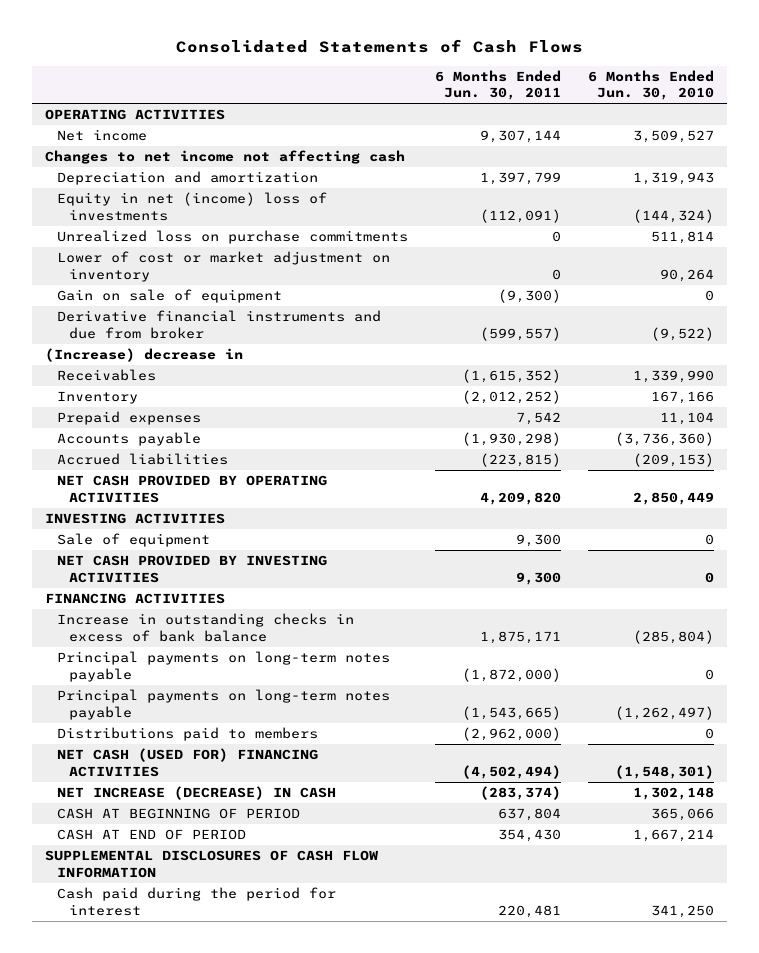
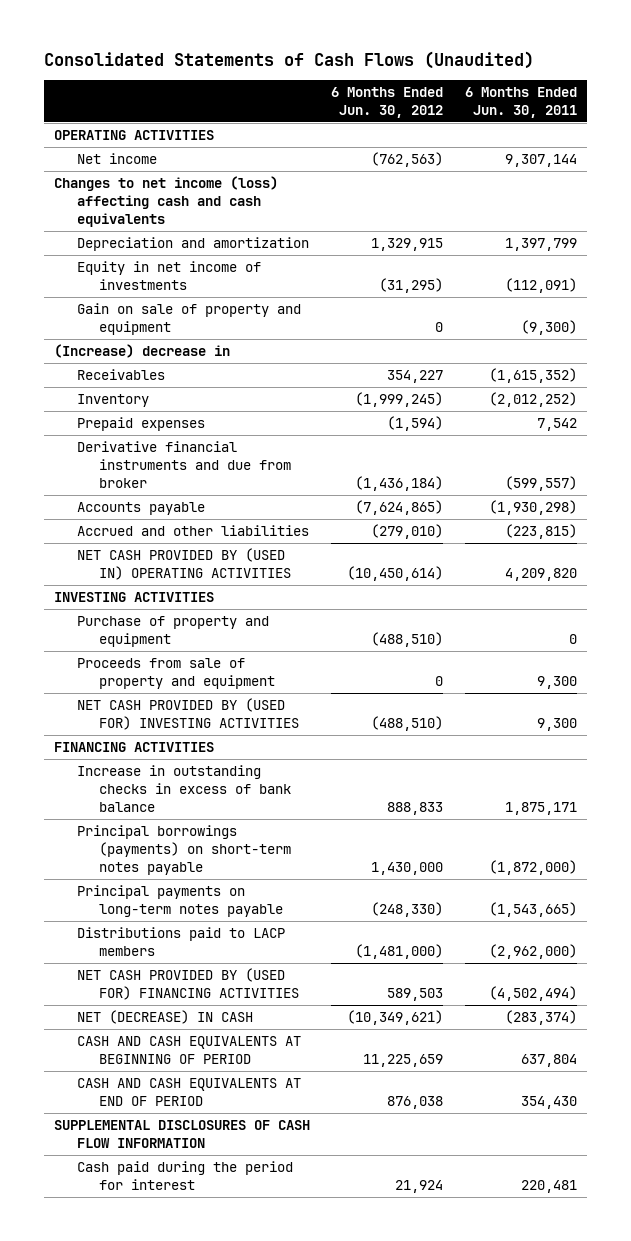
[175,39,583,54] Consolidated Statements of Cash Flows -> [43,50,534,69] Consolidated Statements of Cash Flows (Unaudited)
[587,69,714,101] 6 Months Ended Jun. 30, 2010 -> none
none -> [331,86,444,118] 6 Months Ended Jun. 30, 2012
[45,150,406,165] Changes to net income not affecting cash -> [54,176,279,228] Changes to net income (loss) affecting cash and cash equivalents
[57,230,409,245] Unrealized loss on purchase commitments -> none
[57,251,391,282] Lower of cost or market adjustment on inventory -> none
[57,192,328,221] Equity in net (income) loss of investments -> [76,261,261,291] Equity in net income of investments
[57,289,283,304] Gain on sale of equipment -> [76,303,301,336] Gain on sale of property and equipment
[57,310,382,339] Derivative financial instruments and due from broker -> [76,441,292,489] Derivative financial instruments and due from broker
[57,453,229,466] Accrued liabilities -> [76,525,309,537] Accrued and other liabilities
[57,475,328,503] NET CASH PROVIDED BY OPERATING ACTIVITIES -> [76,548,292,581] NET CASH PROVIDED BY (USED IN) OPERATING ACTIVITIES
none -> [76,616,269,648] Purchase of property and equipment
[57,533,211,548] Sale of equipment -> [76,658,276,690] Proceeds from sale of property and equipment
[57,555,328,583] NET CASH PROVIDED BY INVESTING ACTIVITIES -> [76,698,300,731] NET CASH PROVIDED BY (USED FOR) INVESTING ACTIVITIES
[57,651,391,682] Principal payments on long-term notes payable -> [76,825,292,876] Principal borrowings (payments) on short-term notes payable
[57,727,319,742] Distributions paid to members -> [76,927,285,957] Distributions paid to LACP members
[57,748,319,777] NET CASH (USED FOR) FINANCING ACTIVITIES -> [76,968,300,1001] NET CASH PROVIDED BY (USED FOR) FINANCING ACTIVITIES
[57,786,337,801] NET INCREASE (DECREASE) IN CASH -> [76,1010,253,1025] NET (DECREASE) IN CASH
[57,808,301,820] CASH AT BEGINNING OF PERIOD -> [76,1036,301,1065] CASH AND CASH EQUIVALENTS AT BEGINNING OF PERIOD
[57,829,247,841] CASH AT END OF PERIOD -> [76,1078,301,1107] CASH AND CASH EQUIVALENTS AT END OF PERIOD

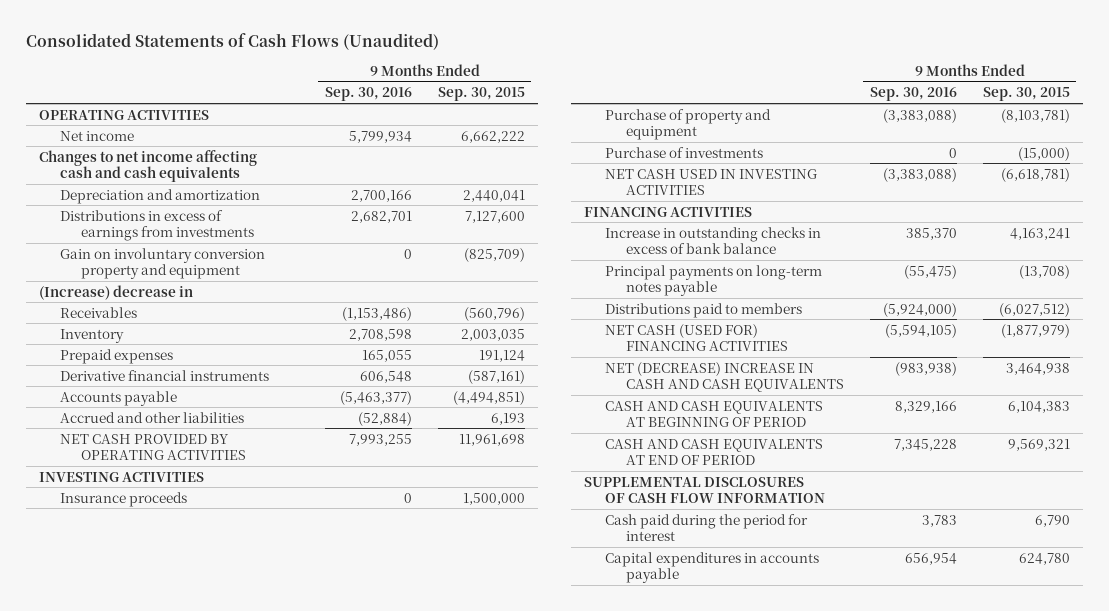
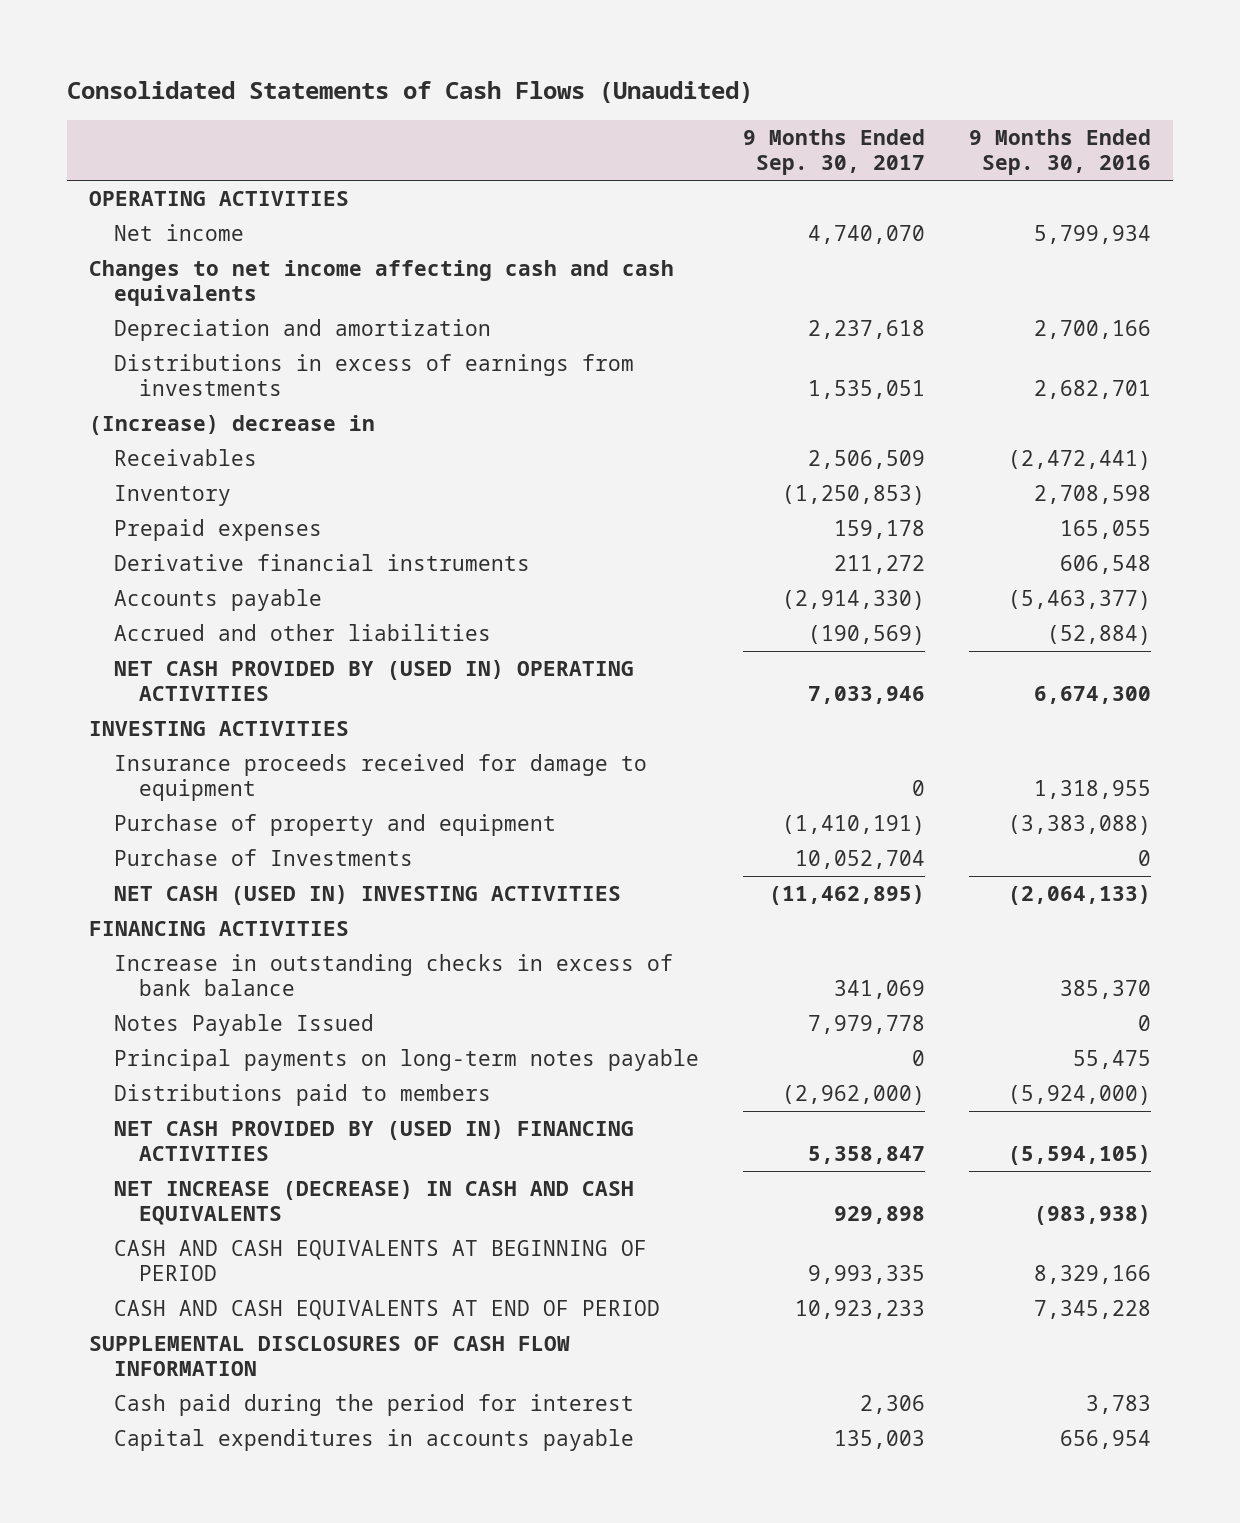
[437,87,525,102] Sep. 30, 2015 -> none
none -> [743,129,926,176] 9 Months Ended Sep. 30, 2017
[59,247,265,280] Gain on involuntary conversion property and equipment -> none
[341,306,412,321] (1,153,486) -> [1008,449,1152,470] (2,472,441)
[59,433,246,461] NET CASH PROVIDED BY OPERATING ACTIVITIES -> [114,659,635,702] NET CASH PROVIDED BY (USED IN) OPERATING ACTIVITIES
[348,433,412,446] 7,993,255 -> [1034,686,1152,705] 6,674,300
[59,491,187,507] Insurance proceeds -> [114,753,648,802] Insurance proceeds received for damage to equipment
[403,492,412,503] 0 -> [1034,780,1152,800] 1,318,955
[604,146,763,158] Purchase of investments -> [114,848,414,866] Purchase of Investments
[604,168,817,196] NET CASH USED IN INVESTING ACTIVITIES -> [114,884,622,905] NET CASH (USED IN) INVESTING ACTIVITIES
[882,167,957,182] (3,383,088) -> [1008,884,1152,905] (2,064,133)
none -> [114,1013,375,1036] Notes Payable Issued
[903,264,957,279] (55,475) -> [1073,1049,1152,1069] 55,475
[604,323,788,352] NET CASH (USED FOR) FINANCING ACTIVITIES -> [114,1119,635,1162] NET CASH PROVIDED BY (USED IN) FINANCING ACTIVITIES
[604,361,844,393] NET (DECREASE) INCREASE IN CASH AND CASH EQUIVALENTS -> [114,1179,635,1226] NET INCREASE (DECREASE) IN CASH AND CASH EQUIVALENTS

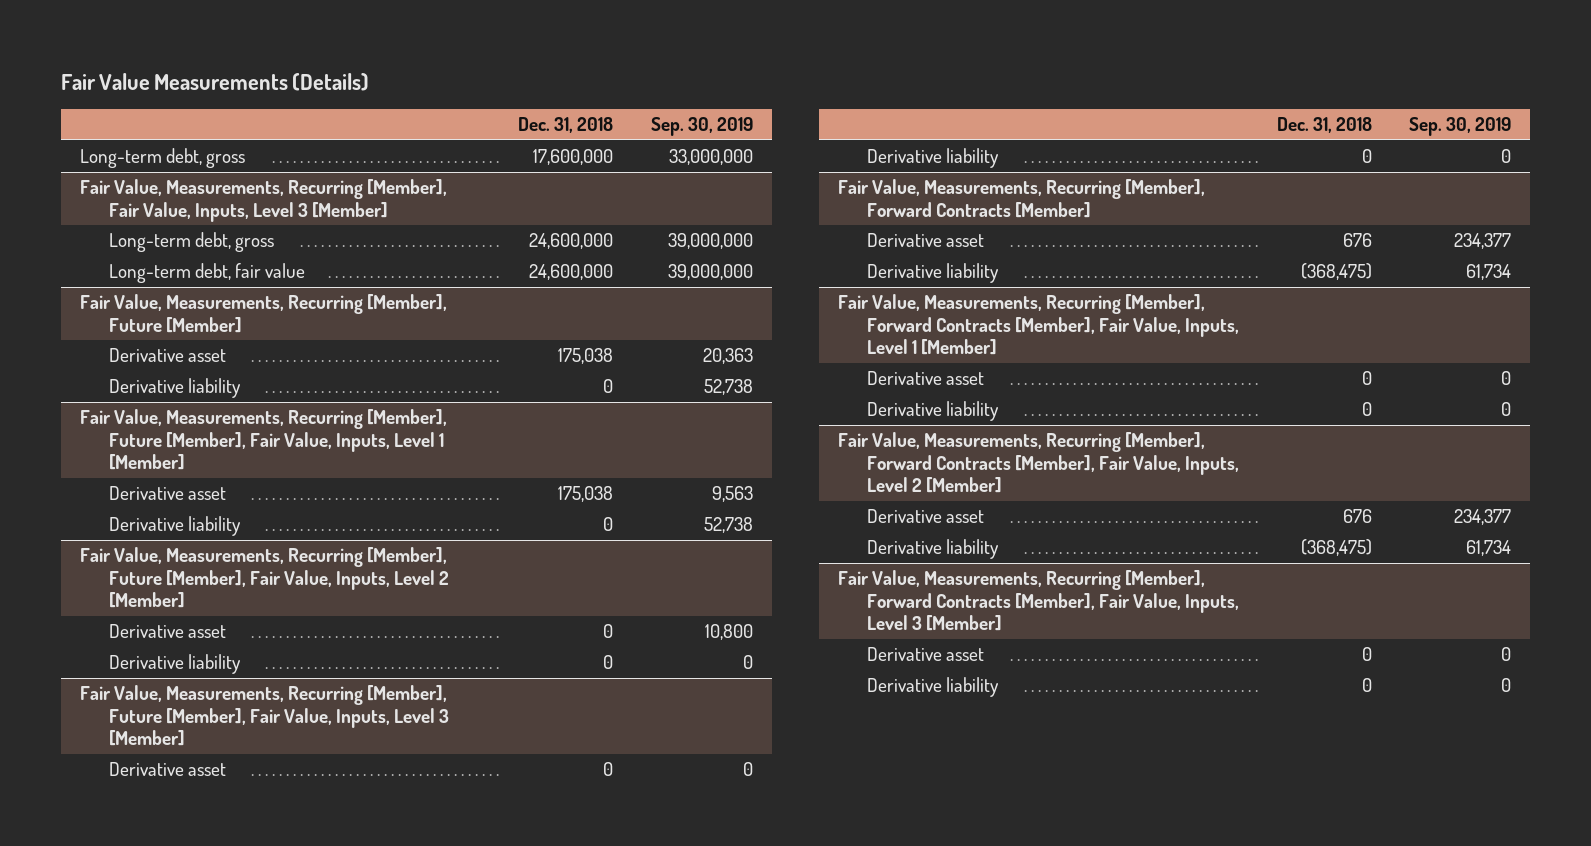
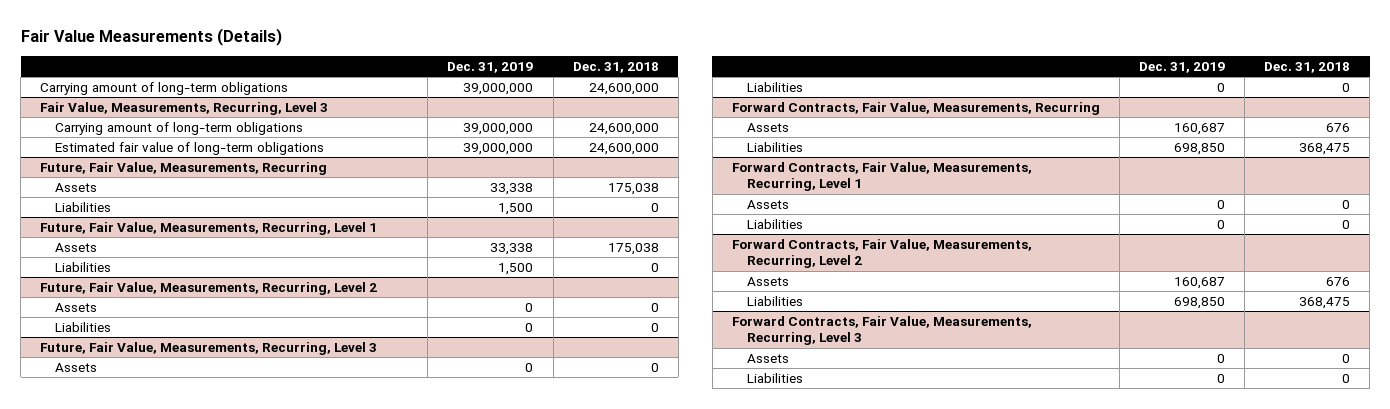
[651,117,754,137] Sep. 30, 2019 -> none
none -> [447,62,534,74] Dec. 31, 2019
[866,263,999,284] Derivative liability -> none
[866,539,999,560] Derivative liability -> none
[79,148,245,169] Long-term debt, gross -> [40,82,289,96] Carrying amount of long-term obligations
[533,149,614,166] 17,600,000 -> [588,83,659,96] 24,600,000
[79,179,447,222] Fair Value, Measurements, Recurring [Member], Fair Value, Inputs, Level 3 [Member] -> [40,102,329,116] Fair Value, Measurements, Recurring, Level 3
[108,232,274,253] Long-term debt, gross -> [55,122,304,136] Carrying amount of long-term obligations
[108,263,305,284] Long-term debt, fair value -> [55,142,325,156] Estimated fair value of long-term obligations
[79,294,447,333] Fair Value, Measurements, Recurring [Member], Future [Member] -> [40,162,328,176] Future, Fair Value, Measurements, Recurring
[108,348,226,363] Derivative asset -> [55,183,98,193] Assets
[108,378,241,399] Derivative liability -> [55,202,112,213] Liabilities
[79,409,447,471] Fair Value, Measurements, Recurring [Member], Future [Member], Fair Value, Inputs, Level 1 [Member] -> [40,222,378,236] Future, Fair Value, Measurements, Recurring, Level 1
[108,486,226,501] Derivative asset -> [55,243,98,253] Assets
[108,516,241,537] Derivative liability -> [55,262,112,273] Liabilities
[79,547,449,609] Fair Value, Measurements, Recurring [Member], Future [Member], Fair Value, Inputs, Level 2 [Member] -> [40,282,378,296] Future, Fair Value, Measurements, Recurring, Level 2
[108,624,226,639] Derivative asset -> [55,303,98,313] Assets
[108,654,241,675] Derivative liability -> [55,322,112,333] Liabilities
[79,685,449,747] Fair Value, Measurements, Recurring [Member], Future [Member], Fair Value, Inputs, Level 3 [Member] -> [40,342,378,356] Future, Fair Value, Measurements, Recurring, Level 3
[108,762,226,777] Derivative asset -> [55,363,98,373] Assets
[866,148,999,169] Derivative liability -> [746,82,803,93] Liabilities
[837,179,1205,218] Fair Value, Measurements, Recurring [Member], Forward Contracts [Member] -> [731,102,1100,116] Forward Contracts, Fair Value, Measurements, Recurring
[866,233,984,248] Derivative asset -> [746,123,789,133] Assets
none -> [746,142,803,153] Liabilities
[837,294,1239,356] Fair Value, Measurements, Recurring [Member], Forward Contracts [Member], Fair Value, Inputs, Level 1 [Member] -> [731,162,1032,192] Forward Contracts, Fair Value, Measurements, Recurring, Level 1
[866,371,984,386] Derivative asset -> [746,200,789,210] Assets
[866,401,999,422] Derivative liability -> [746,219,803,230] Liabilities
[837,432,1239,494] Fair Value, Measurements, Recurring [Member], Forward Contracts [Member], Fair Value, Inputs, Level 2 [Member] -> [731,239,1032,269] Forward Contracts, Fair Value, Measurements, Recurring, Level 2
[866,509,984,524] Derivative asset -> [746,277,789,287] Assets
none -> [746,296,803,307] Liabilities
[837,570,1239,632] Fair Value, Measurements, Recurring [Member], Forward Contracts [Member], Fair Value, Inputs, Level 3 [Member] -> [731,316,1032,346] Forward Contracts, Fair Value, Measurements, Recurring, Level 3
[866,647,984,662] Derivative asset -> [746,354,789,364] Assets
[866,677,999,698] Derivative liability -> [746,373,803,384] Liabilities

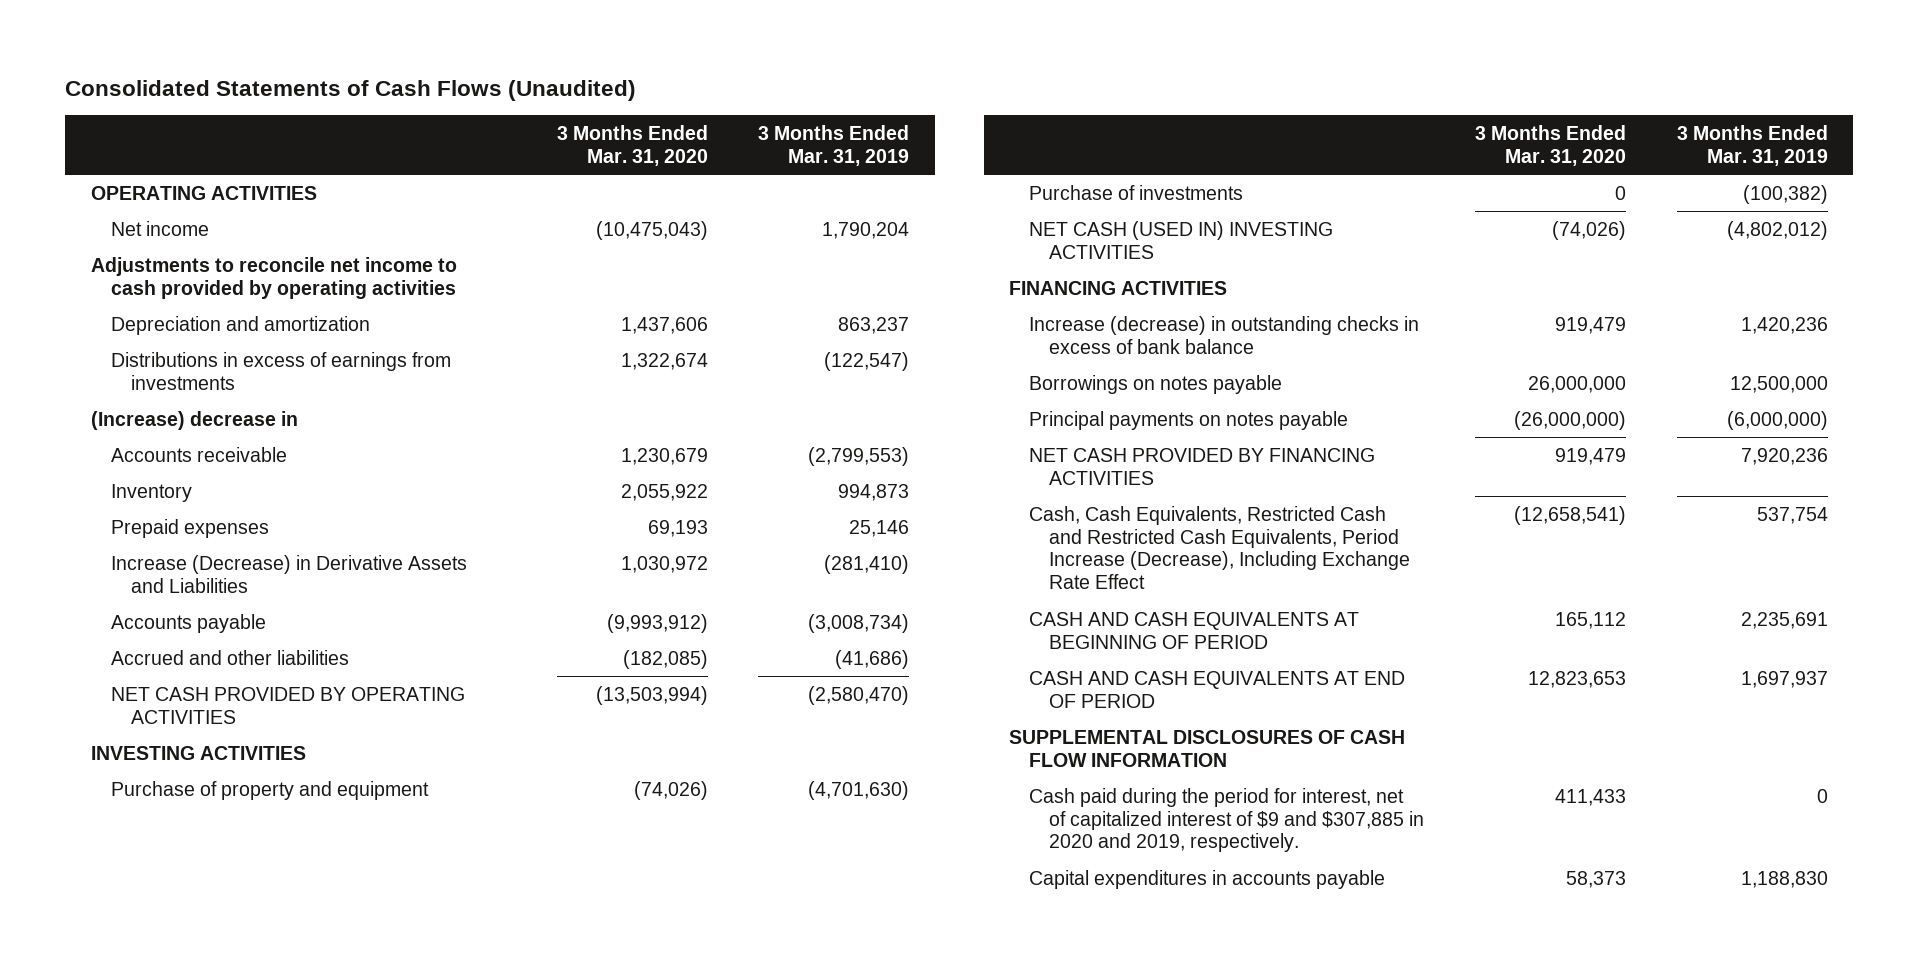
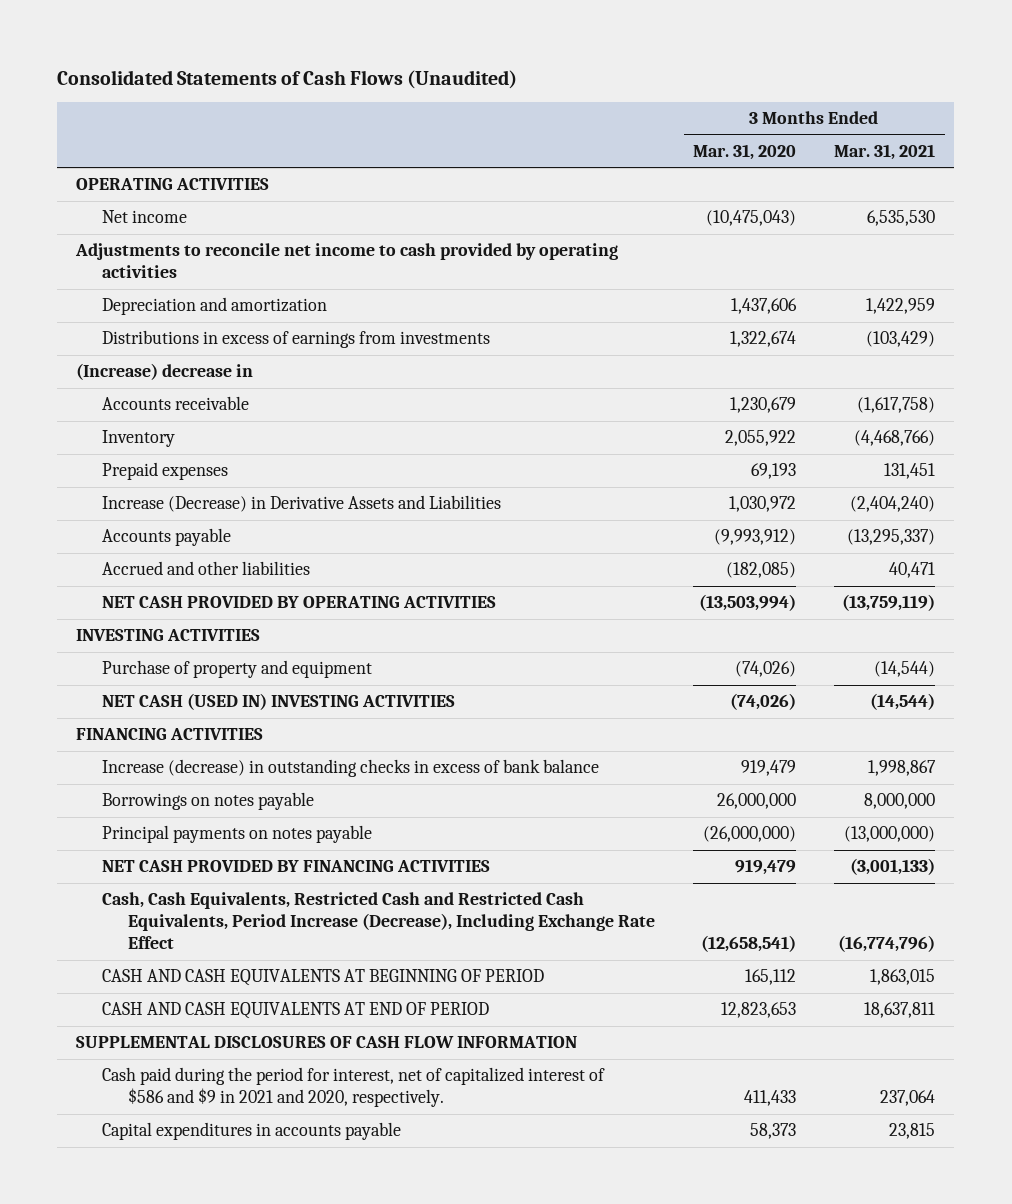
[758,124,910,166] 3 Months Ended Mar. 31, 2019 -> none
none -> [834,144,936,161] Mar. 31, 2021
[1029,184,1244,200] Purchase of investments -> none
[1029,787,1425,853] Cash paid during the period for interest, net of capitalized interest of $9 and $307,885 in 2020 and 2019, respectively. -> [102,1067,606,1108] Cash paid during the period for interest, net of capitalized interest of $586 and $9 in 2021 and 2020, respectively.

